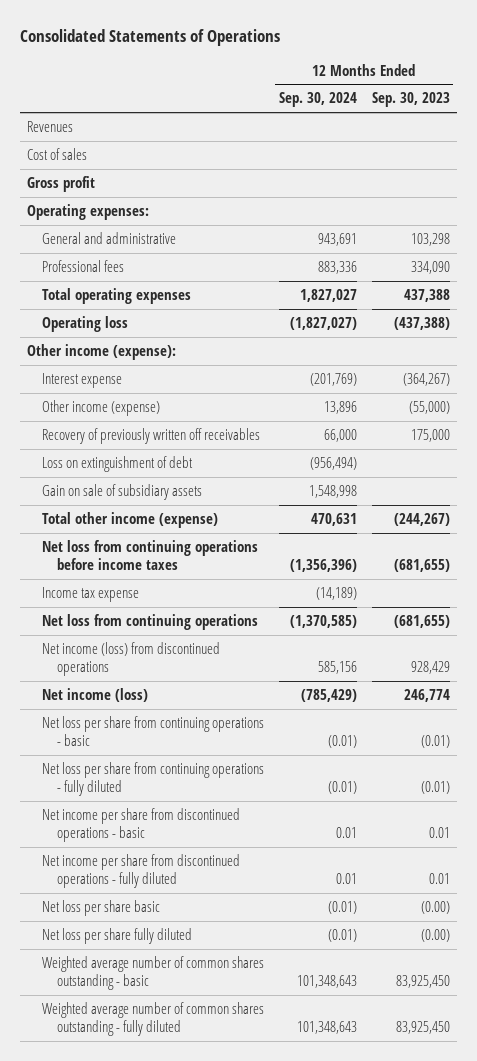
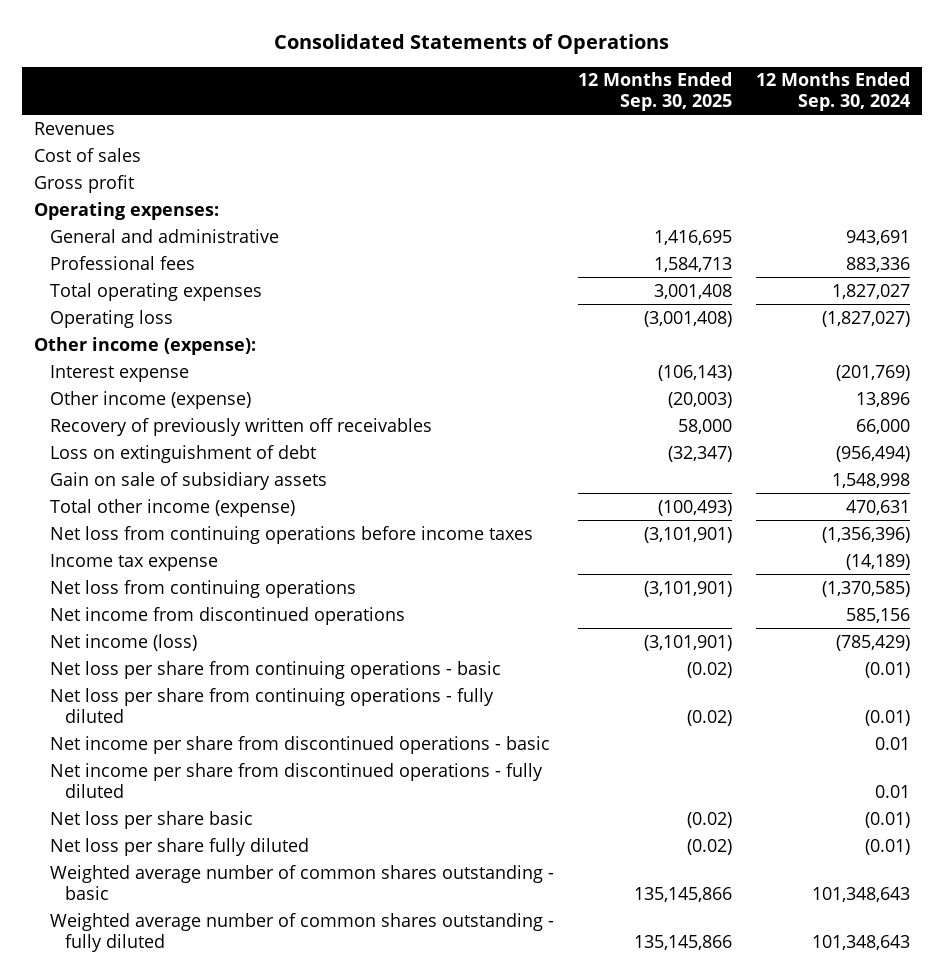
[371,92,450,108] Sep. 30, 2023 -> none
none -> [578,72,733,112] 12 Months Ended Sep. 30, 2025
[42,641,221,677] Net income (loss) from discontinued operations -> [49,606,405,625] Net income from discontinued operations

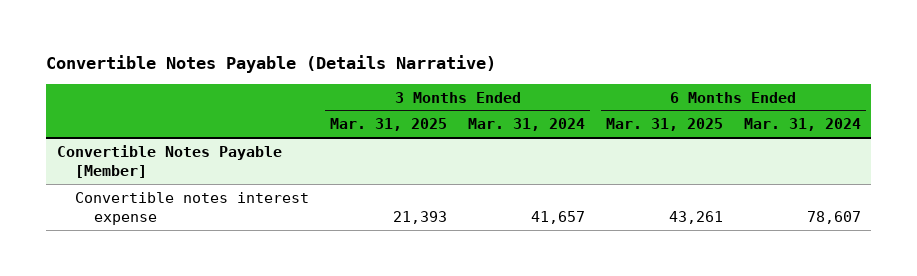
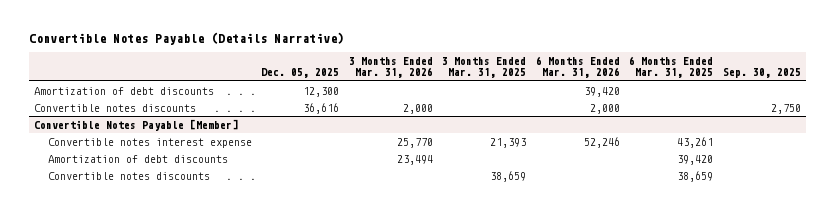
[468,118,586,132] Mar. 31, 2024 -> none
[743,118,861,132] Mar. 31, 2024 -> none
none -> [261,68,340,79] Dec. 05, 2025
none -> [348,57,433,79] 3 Months Ended Mar. 31, 2026
none -> [535,56,620,79] 6 Months Ended Mar. 31, 2026
none -> [722,68,801,79] Sep. 30, 2025
none -> [33,86,214,95] Amortization of debt discounts
none -> [33,103,196,112] Convertible notes discounts
none -> [47,154,228,163] Amortization of debt discounts
none -> [47,171,210,180] Convertible notes discounts

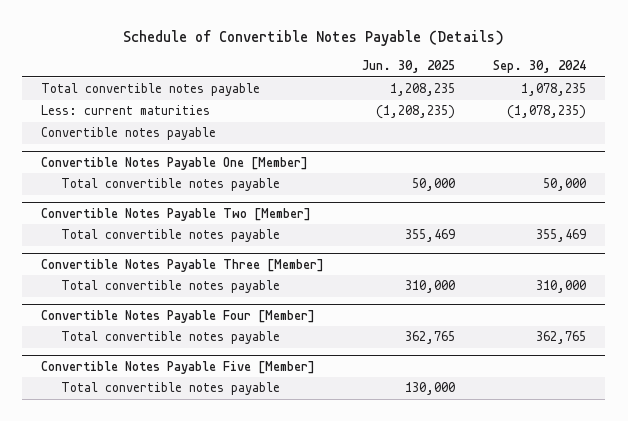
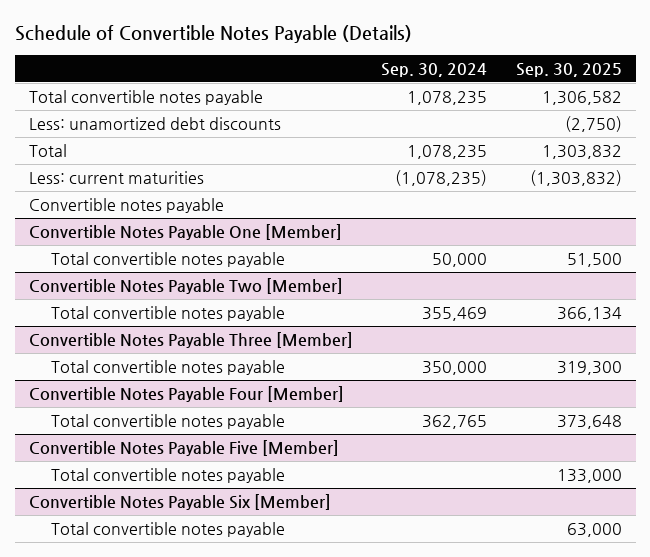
[362,60,456,74] Jun. 30, 2025 -> none
none -> [515,62,622,77] Sep. 30, 2025
none -> [28,116,281,130] Less: unamortized debt discounts
none -> [28,143,67,157] Total
[536,280,587,294] 310,000 -> [422,360,488,375] 350,000
none -> [28,493,331,510] Convertible Notes Payable Six [Member]
none -> [50,521,285,537] Total convertible notes payable

